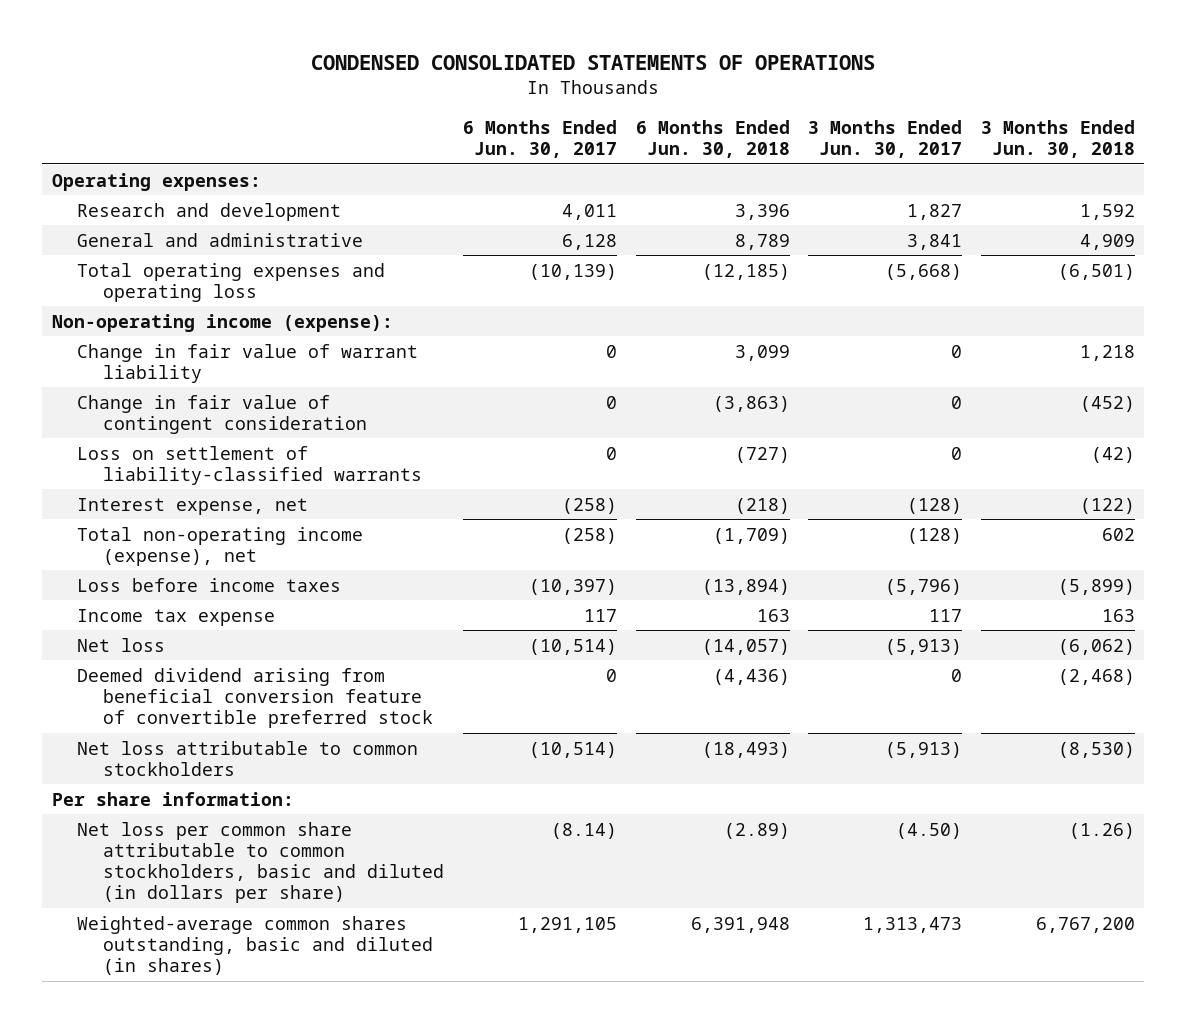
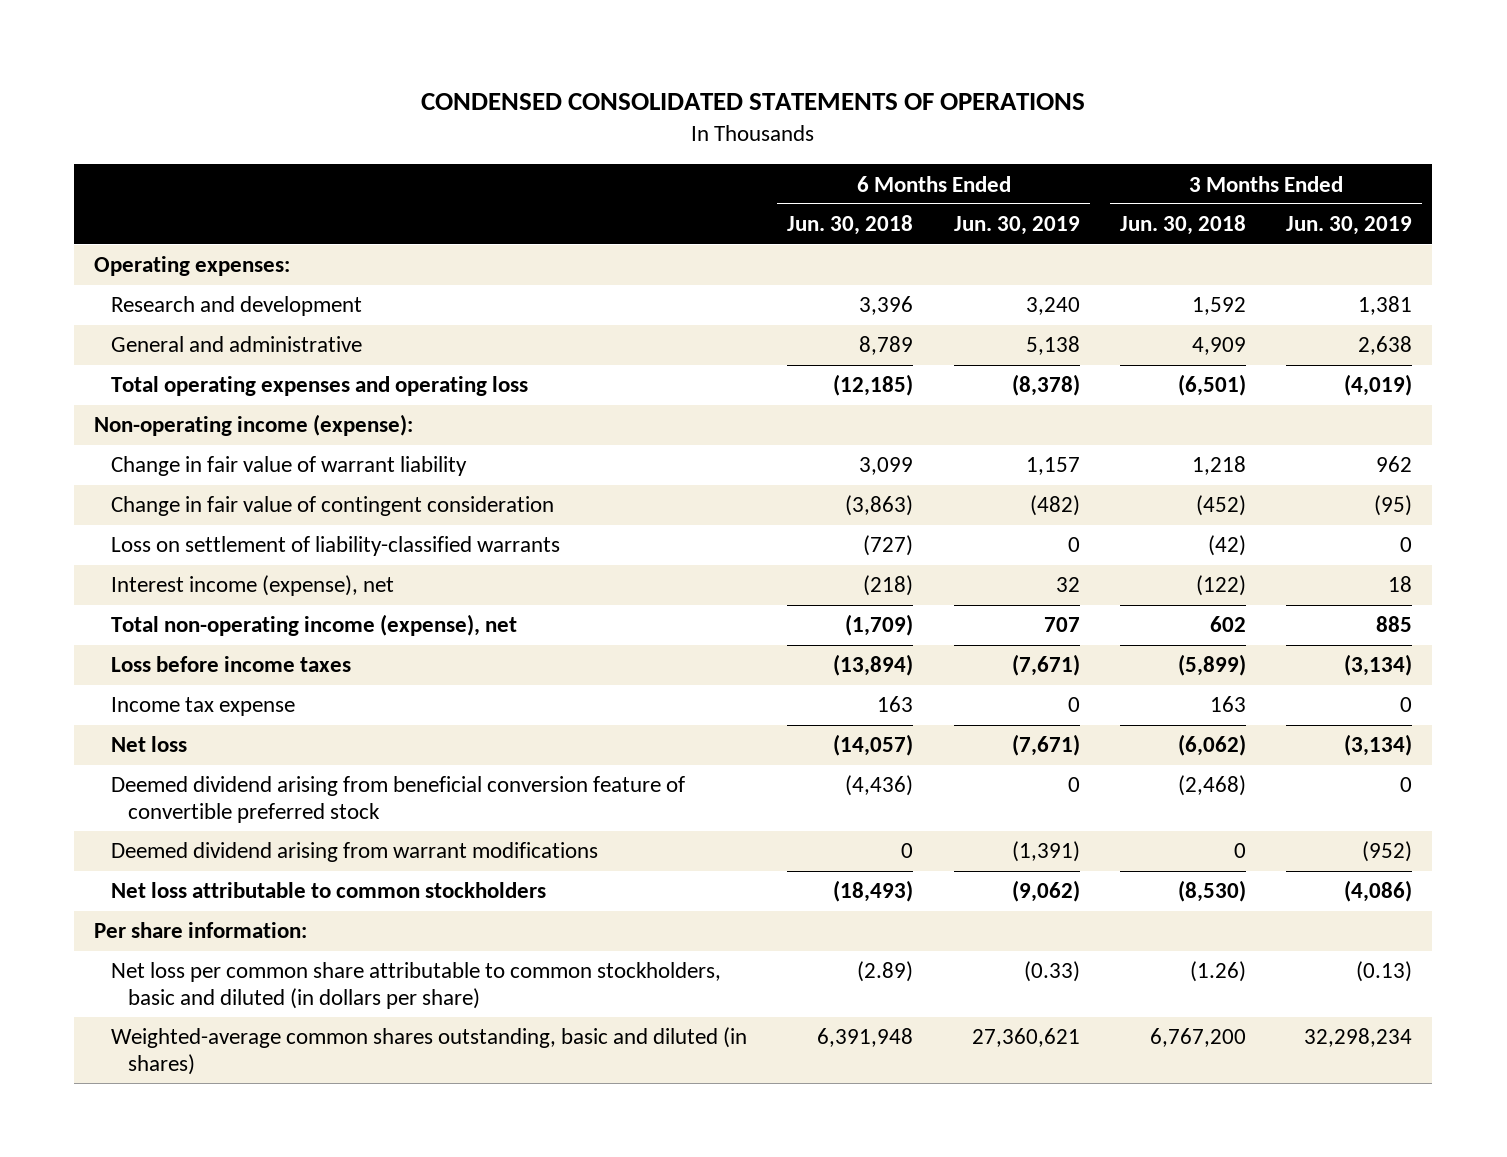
[462,119,617,158] 6 Months Ended Jun. 30, 2017 -> none
[808,119,963,158] 3 Months Ended Jun. 30, 2017 -> none
none -> [953,216,1080,236] Jun. 30, 2019
none -> [1286,216,1413,236] Jun. 30, 2019
[77,497,309,515] Interest expense, net -> [111,575,395,597] Interest income (expense), net
none -> [111,842,599,863] Deemed dividend arising from warrant modifications

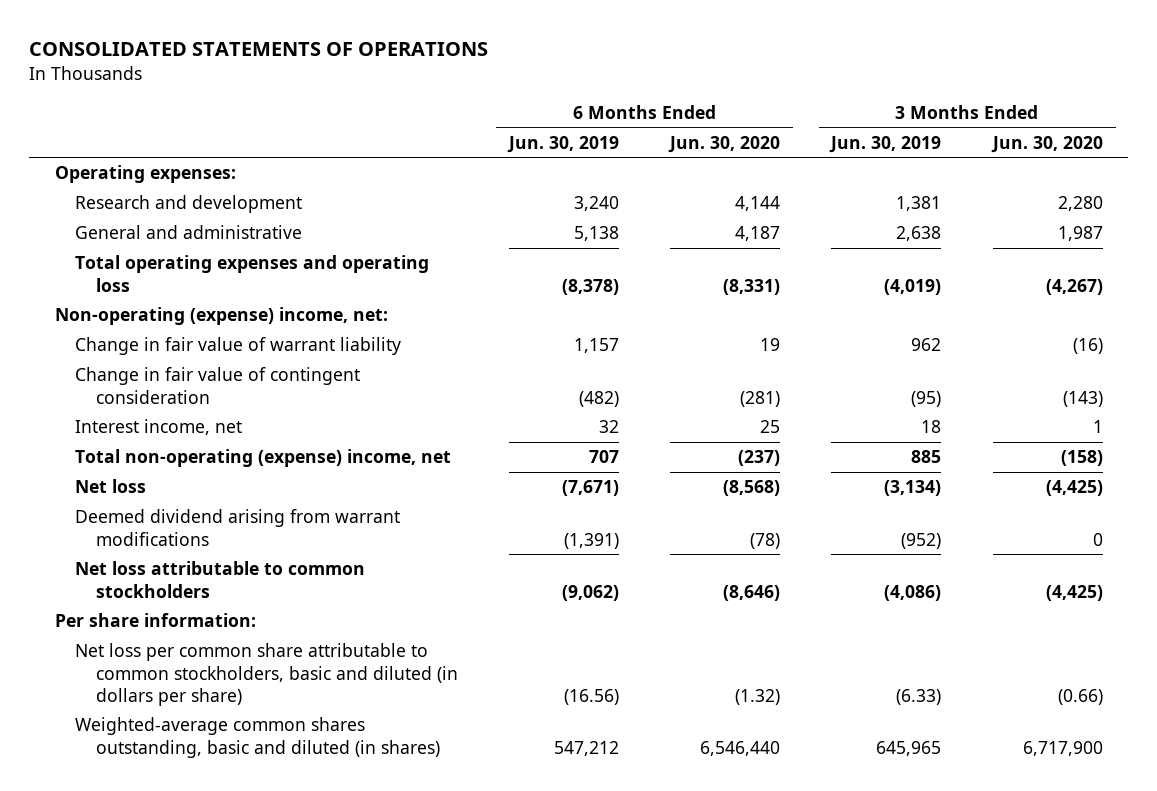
[421,93,1086,111] CONDENSED CONSOLIDATED STATEMENTS OF OPERATIONS -> [28,42,488,57] CONSOLIDATED STATEMENTS OF OPERATIONS
[787,215,914,236] Jun. 30, 2018 -> none
[1119,215,1246,236] Jun. 30, 2018 -> none
none -> [668,135,781,153] Jun. 30, 2020
none -> [990,135,1103,153] Jun. 30, 2020
[94,414,414,437] Non-operating income (expense): -> [54,307,388,326] Non-operating (expense) income, net:
[111,536,561,557] Loss on settlement of liability-classified warrants -> none
[111,656,352,673] Loss before income taxes -> none
[111,697,296,717] Income tax expense -> none
[111,575,395,597] Interest income (expense), net -> [75,419,243,436] Interest income, net
[111,614,518,637] Total non-operating income (expense), net -> [75,449,452,468] Total non-operating (expense) income, net
[111,776,686,823] Deemed dividend arising from beneficial conversion feature of convertible preferred stock -> none
[1023,961,1080,983] (0.33) -> [563,688,619,705] (16.56)
[1356,961,1413,983] (0.13) -> [896,688,942,705] (6.33)
[971,1028,1080,1048] 27,360,621 -> [553,740,619,756] 547,212
[1304,1028,1413,1048] 32,298,234 -> [876,740,942,756] 645,965

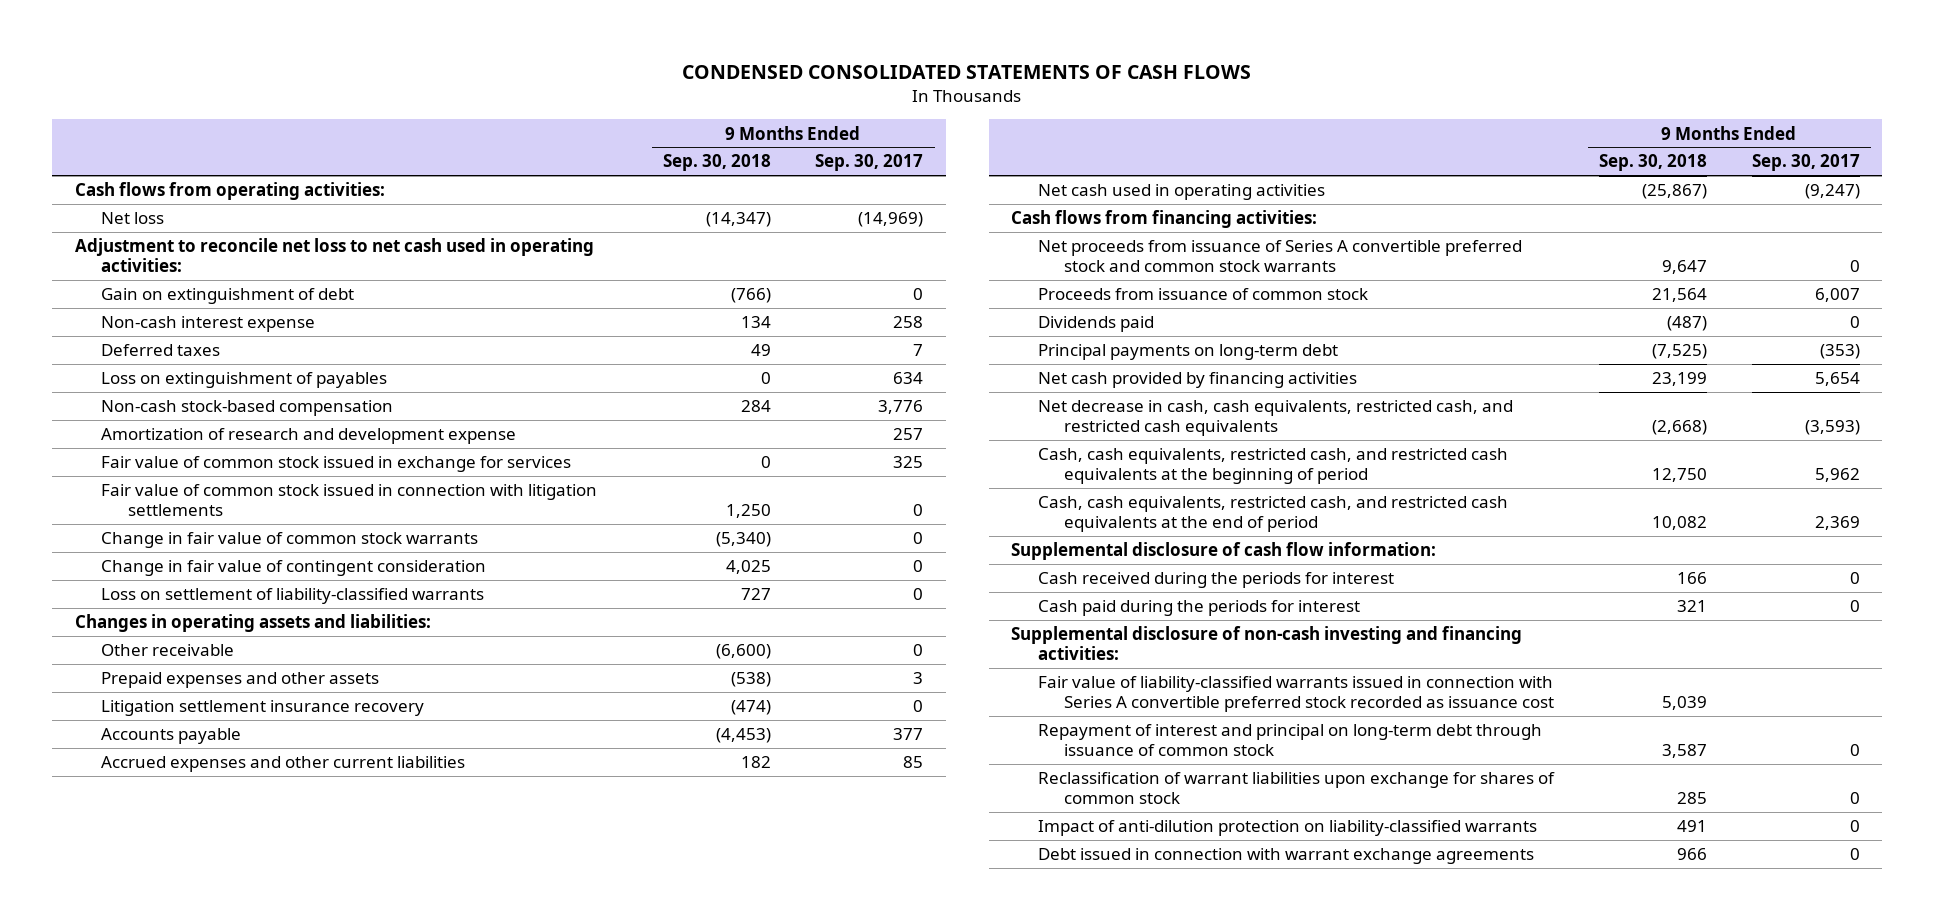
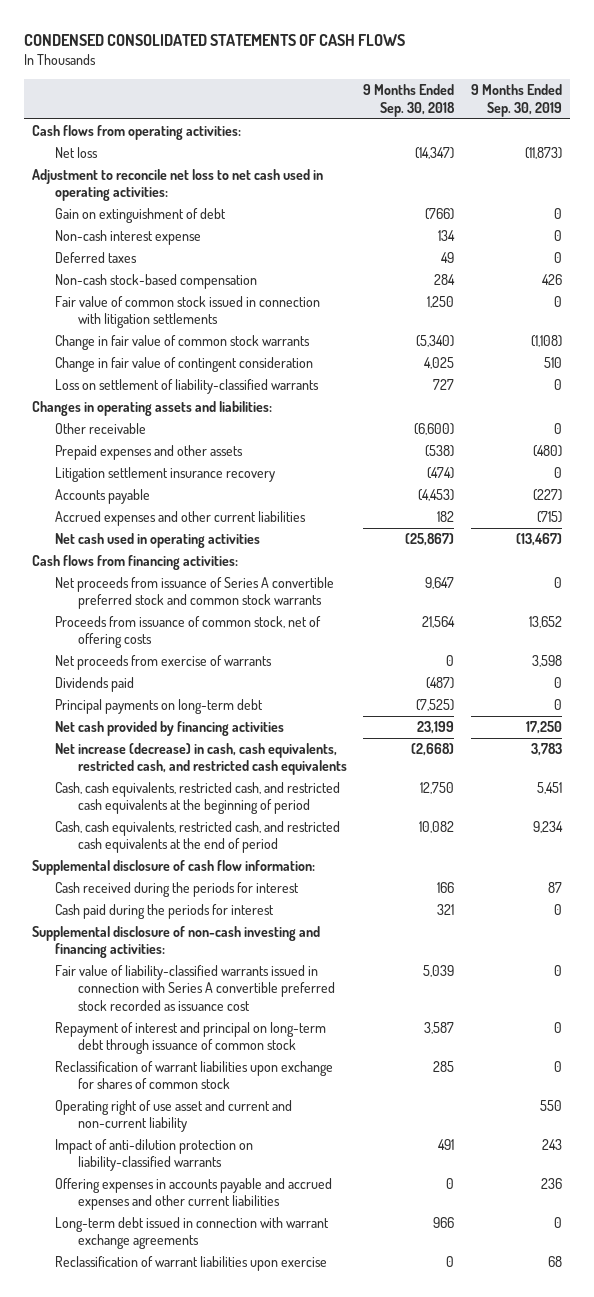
[815,154,924,172] Sep. 30, 2017 -> none
none -> [470,84,562,117] 9 Months Ended Sep. 30, 2019
[101,372,388,389] Loss on extinguishment of payables -> none
[101,428,517,445] Amortization of research and development expense -> none
[101,456,572,473] Fair value of common stock issued in exchange for services -> none
[1037,288,1368,301] Proceeds from issuance of common stock -> [54,616,321,649] Proceeds from issuance of common stock, net of offering costs
none -> [54,655,272,671] Net proceeds from exercise of warrants
[1037,400,1513,437] Net decrease in cash, cash equivalents, restricted cash, and restricted cash equivalents -> [54,743,347,776] Net increase (decrease) in cash, cash equivalents, restricted cash, and restricted cash equivalents
none -> [54,1100,292,1133] Operating right of use asset and current and non-current liability
none -> [54,1178,332,1211] Offering expenses in accounts payable and accrued expenses and other current liabilities
[1037,848,1534,865] Debt issued in connection with warrant exchange agreements -> [54,1217,329,1250] Long-term debt issued in connection with warrant exchange agreements
none -> [54,1256,327,1272] Reclassification of warrant liabilities upon exercise

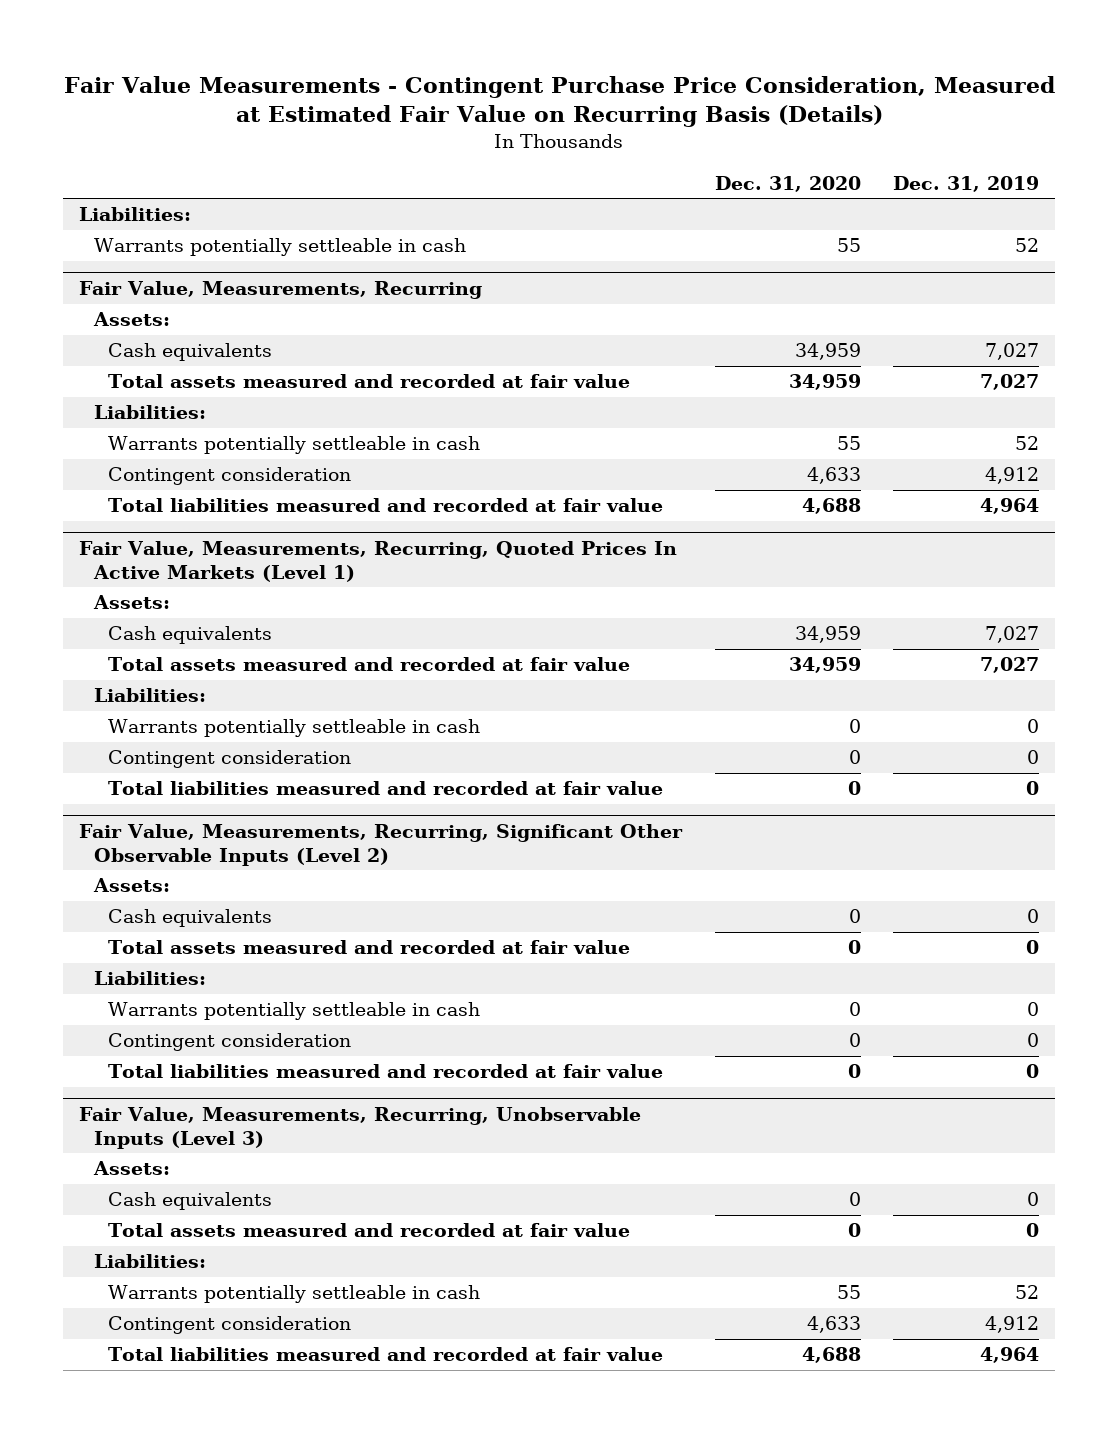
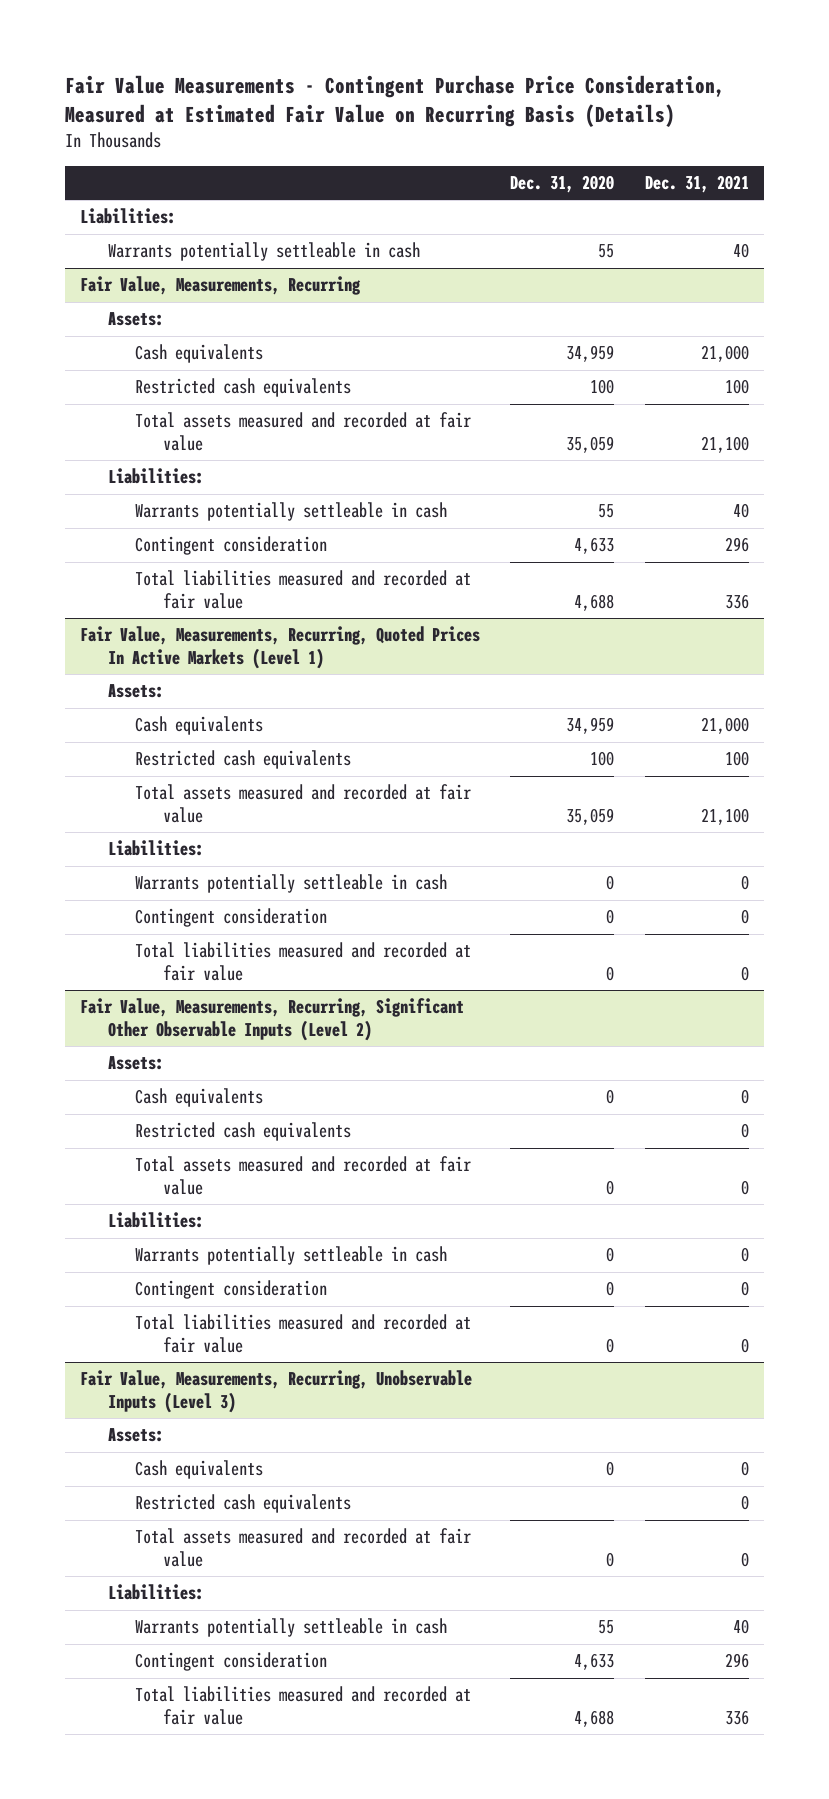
[892,175,1039,192] Dec. 31, 2019 -> none
none -> [644,175,749,194] Dec. 31, 2021
none -> [135,378,352,398] Restricted cash equivalents
[788,374,861,391] 34,959 -> [566,435,615,453] 35,059
none -> [135,750,352,770] Restricted cash equivalents
[788,657,861,674] 34,959 -> [566,807,615,825] 35,059
none -> [135,1122,352,1142] Restricted cash equivalents
none -> [135,1494,352,1514] Restricted cash equivalents

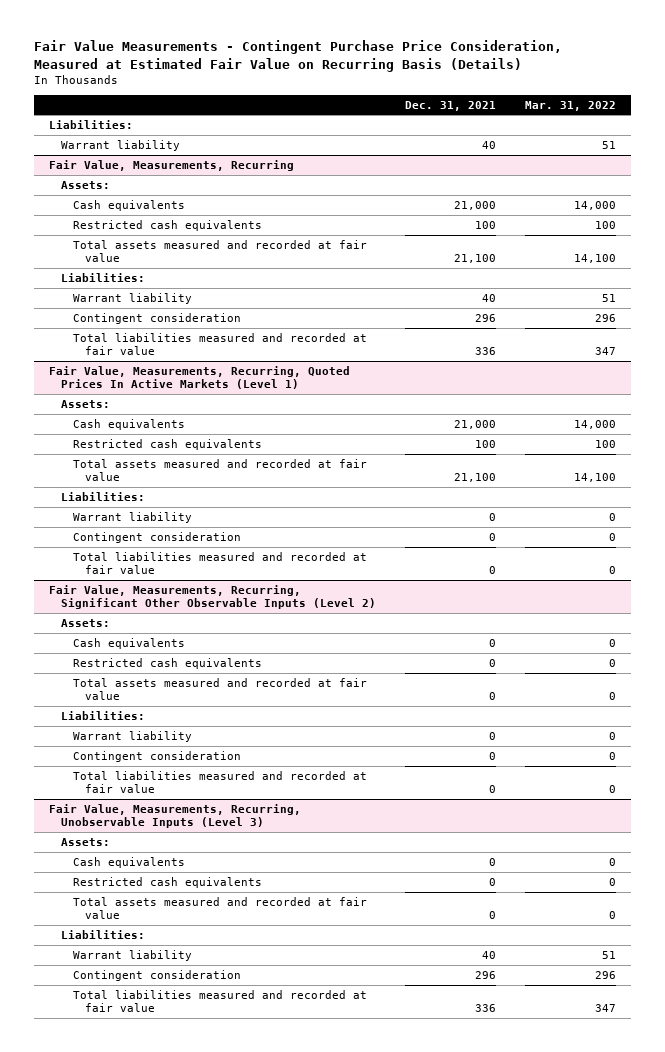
[510,175,615,194] Dec. 31, 2020 -> none
none -> [524,100,616,111] Mar. 31, 2022
[107,242,420,262] Warrants potentially settleable in cash -> [60,139,180,151] Warrant liability
[135,502,448,522] Warrants potentially settleable in cash -> [72,292,192,304] Warrant liability
[135,874,448,894] Warrants potentially settleable in cash -> [72,511,192,523] Warrant liability
[135,1246,448,1266] Warrants potentially settleable in cash -> [72,730,192,742] Warrant liability
[135,1618,448,1638] Warrants potentially settleable in cash -> [72,949,192,961] Warrant liability

